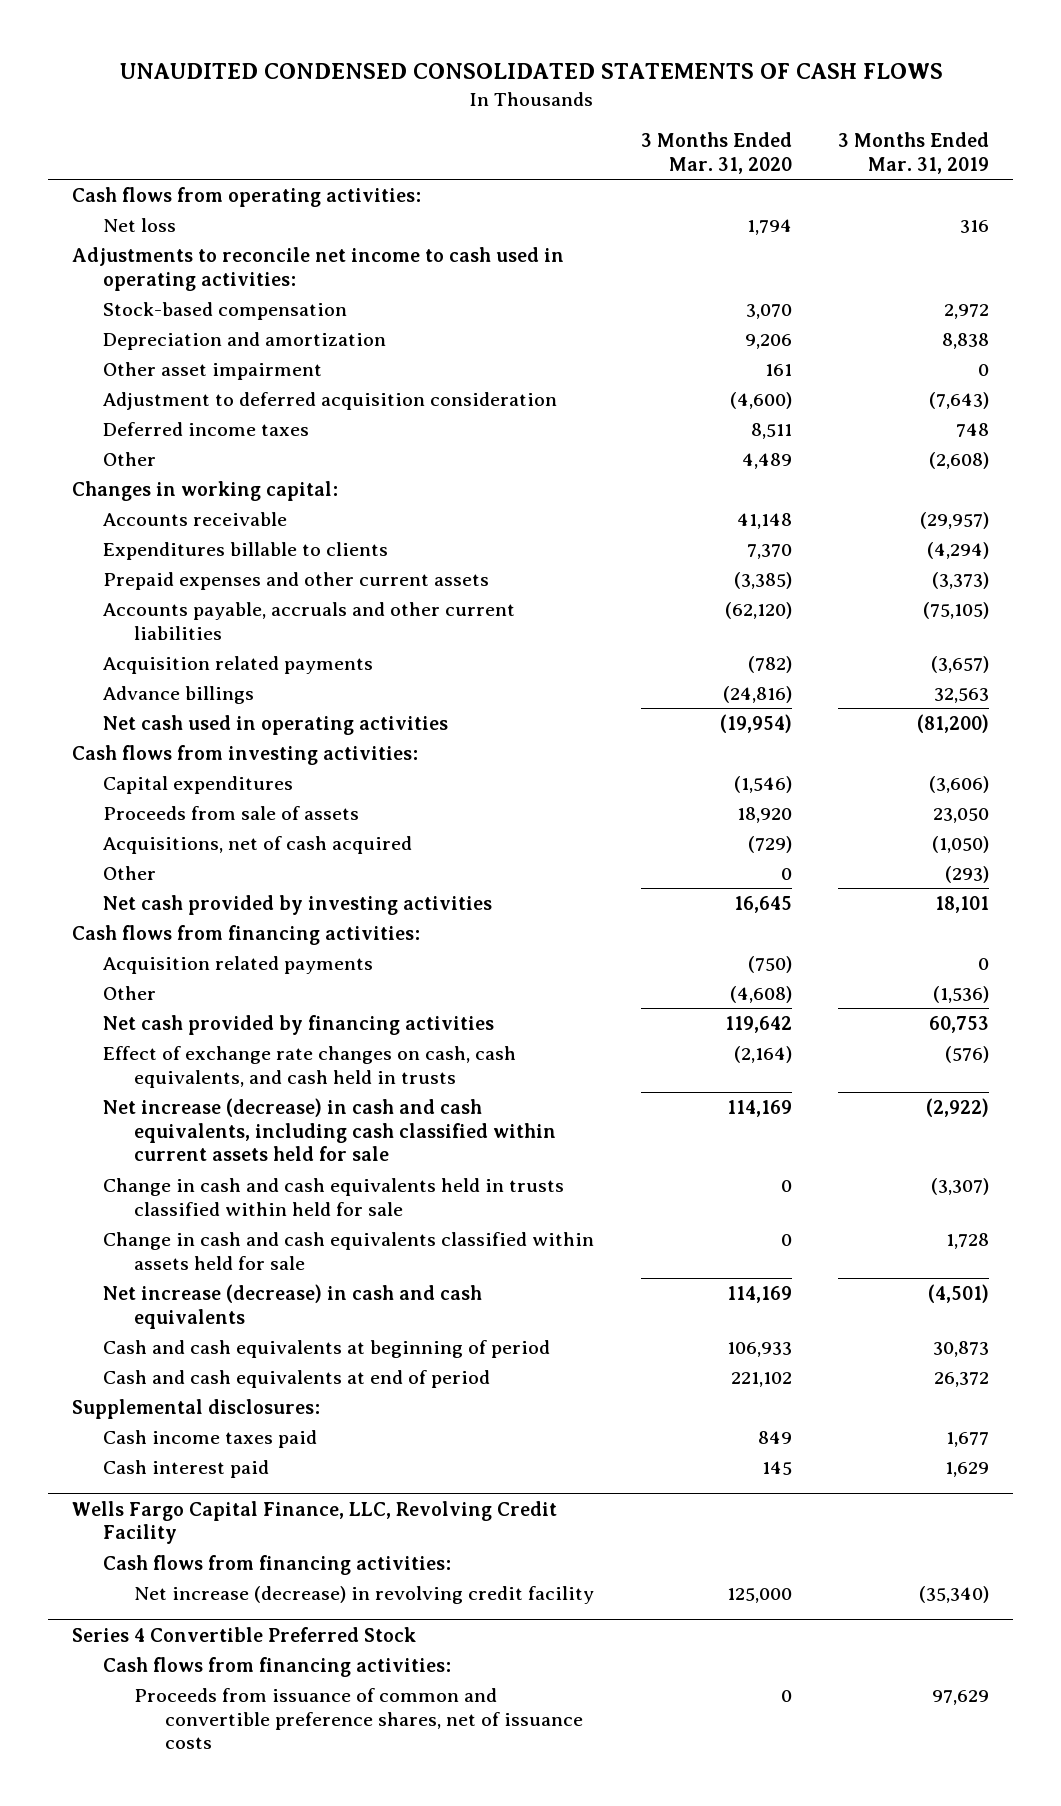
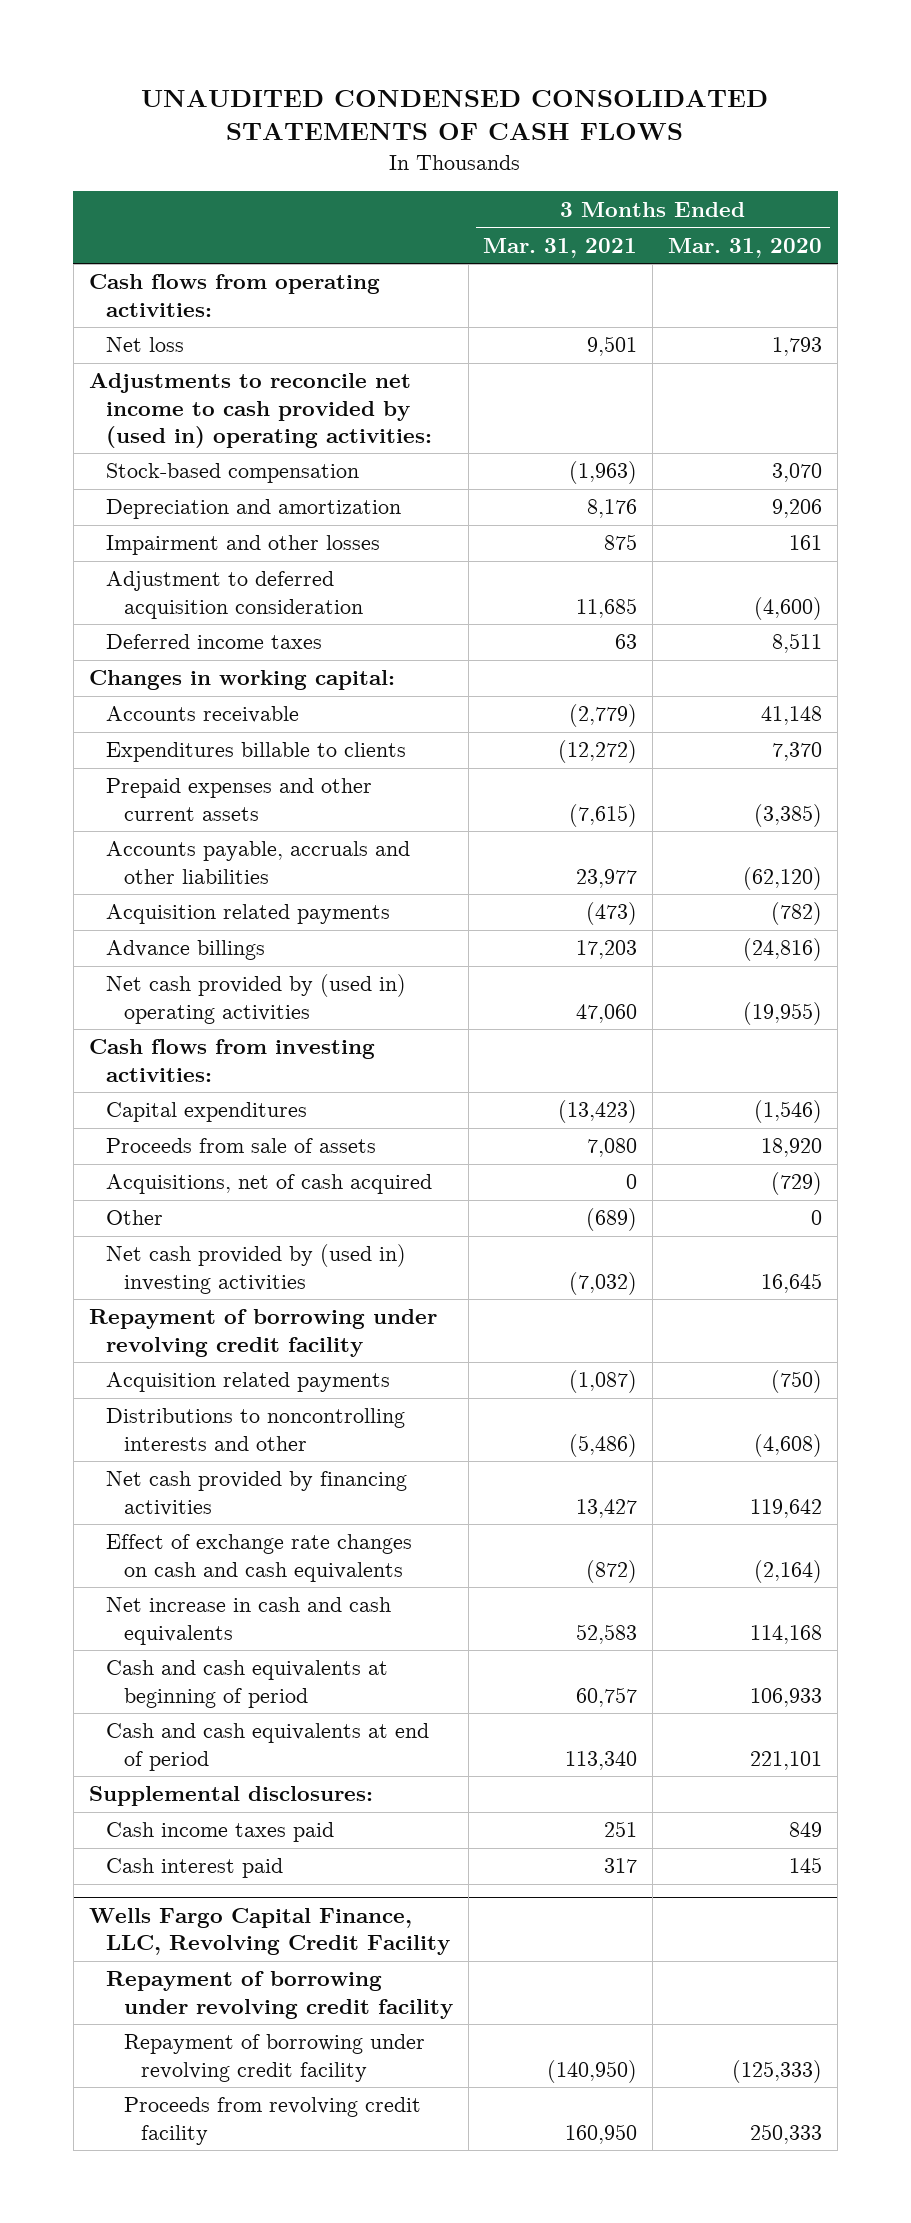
[838,132,990,174] 3 Months Ended Mar. 31, 2019 -> none
none -> [483,237,638,258] Mar. 31, 2021
[746,218,792,235] 1,794 -> [772,337,823,357] 1,793
[71,246,564,291] Adjustments to reconcile net income to cash used in operating activities: -> [88,373,433,448] Adjustments to reconcile net income to cash provided by (used in) operating activities:
[102,361,322,380] Other asset impairment -> [106,535,381,556] Impairment and other losses
[102,451,156,466] Other -> none
[102,601,515,640] Accounts payable, accruals and other current liabilities -> [106,841,411,884] Accounts payable, accruals and other liabilities
[102,714,448,735] Net cash used in operating activities -> [106,974,407,1024] Net cash provided by (used in) operating activities
[719,713,792,733] (19,954) -> [743,1001,823,1025] (19,955)
[102,894,492,915] Net cash provided by investing activities -> [106,1244,407,1294] Net cash provided by (used in) investing activities
[71,924,420,945] Cash flows from financing activities: -> [88,1309,437,1357] Repayment of borrowing under revolving credit facility
[102,985,156,1000] Other -> [106,1408,406,1451] Distributions to noncontrolling interests and other
[102,1097,557,1162] Net increase (decrease) in cash and cash equivalents, including cash classified within current assets held for sale -> none
[102,1177,564,1216] Change in cash and cash equivalents held in trusts classified within held for sale -> none
[102,1231,594,1270] Change in cash and cash equivalents classified within assets held for sale -> none
[102,1045,516,1088] Effect of exchange rate changes on cash, cash equivalents, and cash held in trusts -> [106,1534,413,1582] Effect of exchange rate changes on cash and cash equivalents
[102,1283,482,1329] Net increase (decrease) in cash and cash equivalents -> [106,1597,392,1645] Net increase in cash and cash equivalents
[726,1285,792,1303] 114,169 -> [750,1624,823,1644] 114,168
[730,1371,792,1387] 221,102 -> [750,1750,823,1770] 221,101
[71,1626,416,1642] Series 4 Convertible Preferred Stock -> none
[102,1656,451,1677] Cash flows from financing activities: -> none
[134,1687,584,1750] Proceeds from issuance of common and convertible preference shares, net of issuance costs -> none
[102,1554,451,1575] Cash flows from financing activities: -> [106,1971,453,2019] Repayment of borrowing under revolving credit facility
none -> [123,2034,425,2082] Repayment of borrowing under revolving credit facility
[134,1585,595,1604] Net increase (decrease) in revolving credit facility -> [123,2097,421,2145] Proceeds from revolving credit facility
[726,1587,792,1603] 125,000 -> [750,2123,823,2144] 250,333

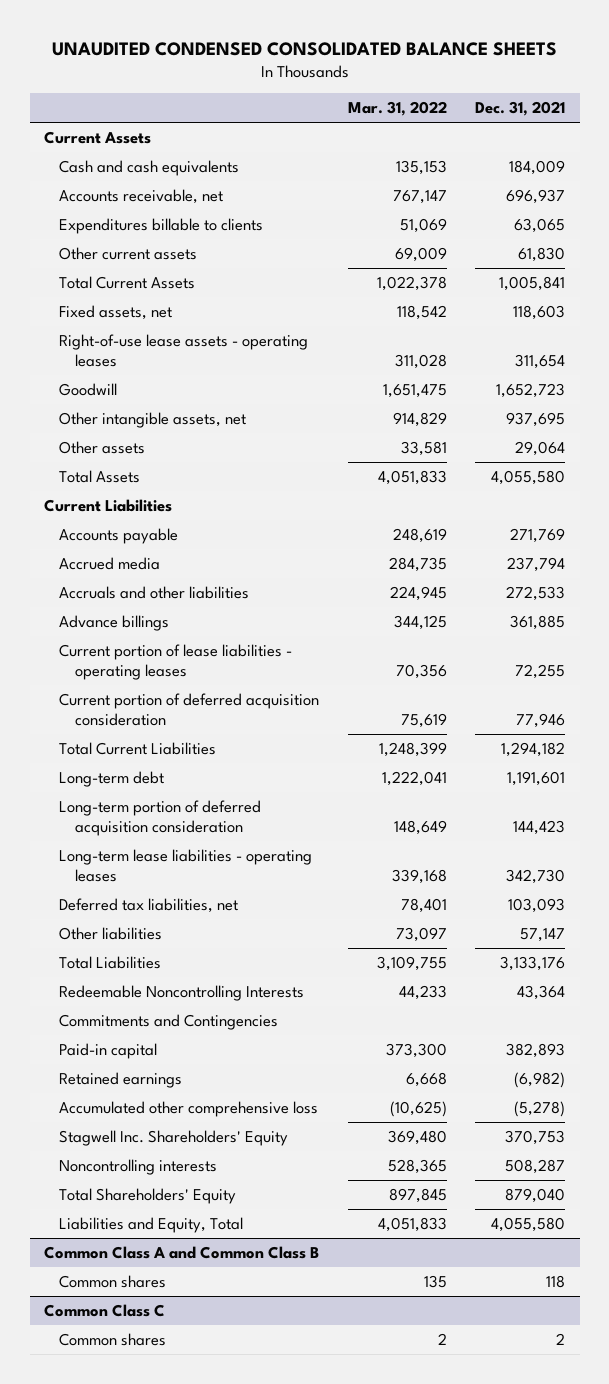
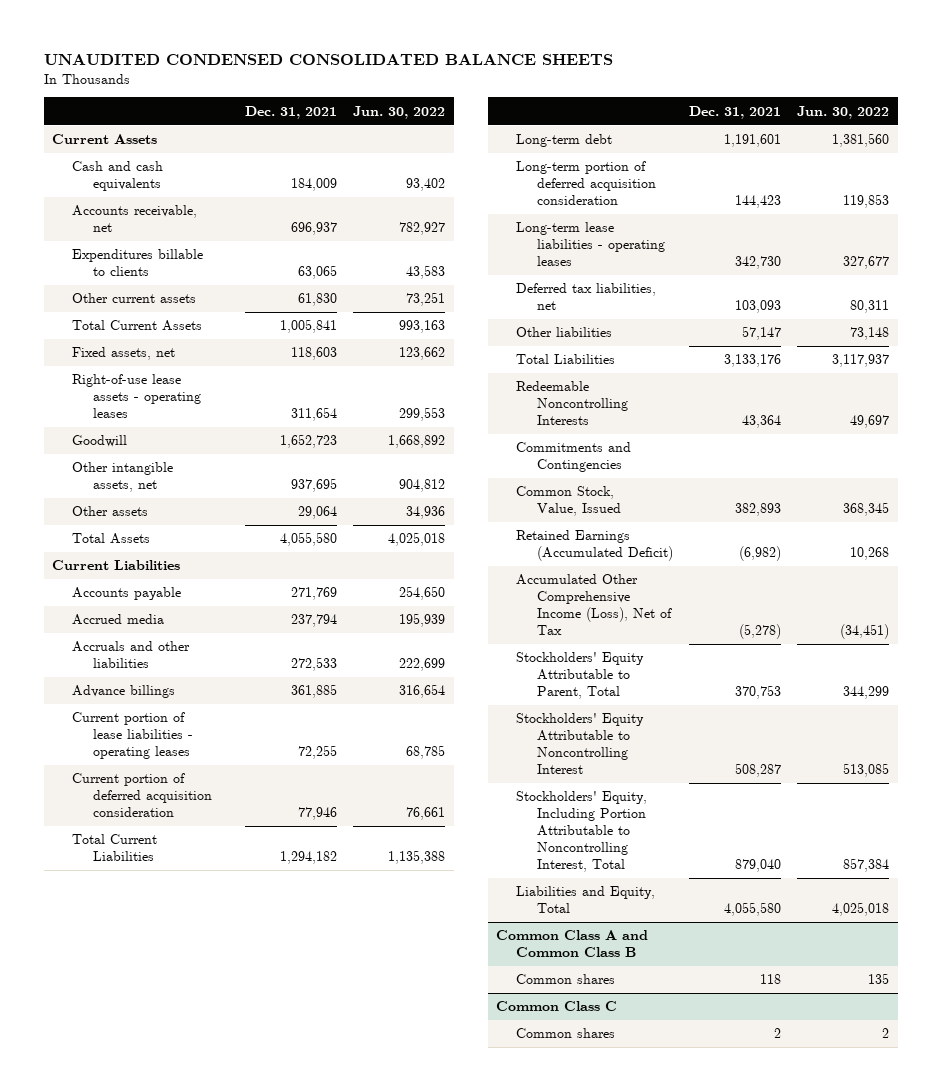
[347,101,447,117] Mar. 31, 2022 -> none
none -> [353,105,446,119] Jun. 30, 2022
[59,1042,158,1059] Paid-in capital -> [516,486,621,517] Common Stock, Value, Issued
[59,1071,183,1088] Retained earnings -> [516,530,673,562] Retained Earnings (Accumulated Deficit)
[59,1100,319,1117] Accumulated other comprehensive loss -> [516,574,672,635] Accumulated Other Comprehensive Income (Loss), Net of Tax
[59,1129,289,1146] Stagwell Inc. Shareholders' Equity -> [516,652,645,700] Stockholders' Equity Attributable to Parent, Total
[59,1158,218,1175] Noncontrolling interests -> [516,713,645,774] Stockholders' Equity Attributable to Noncontrolling Interest
[59,1187,237,1204] Total Shareholders' Equity -> [516,791,648,872] Stockholders' Equity, Including Portion Attributable to Noncontrolling Interest, Total

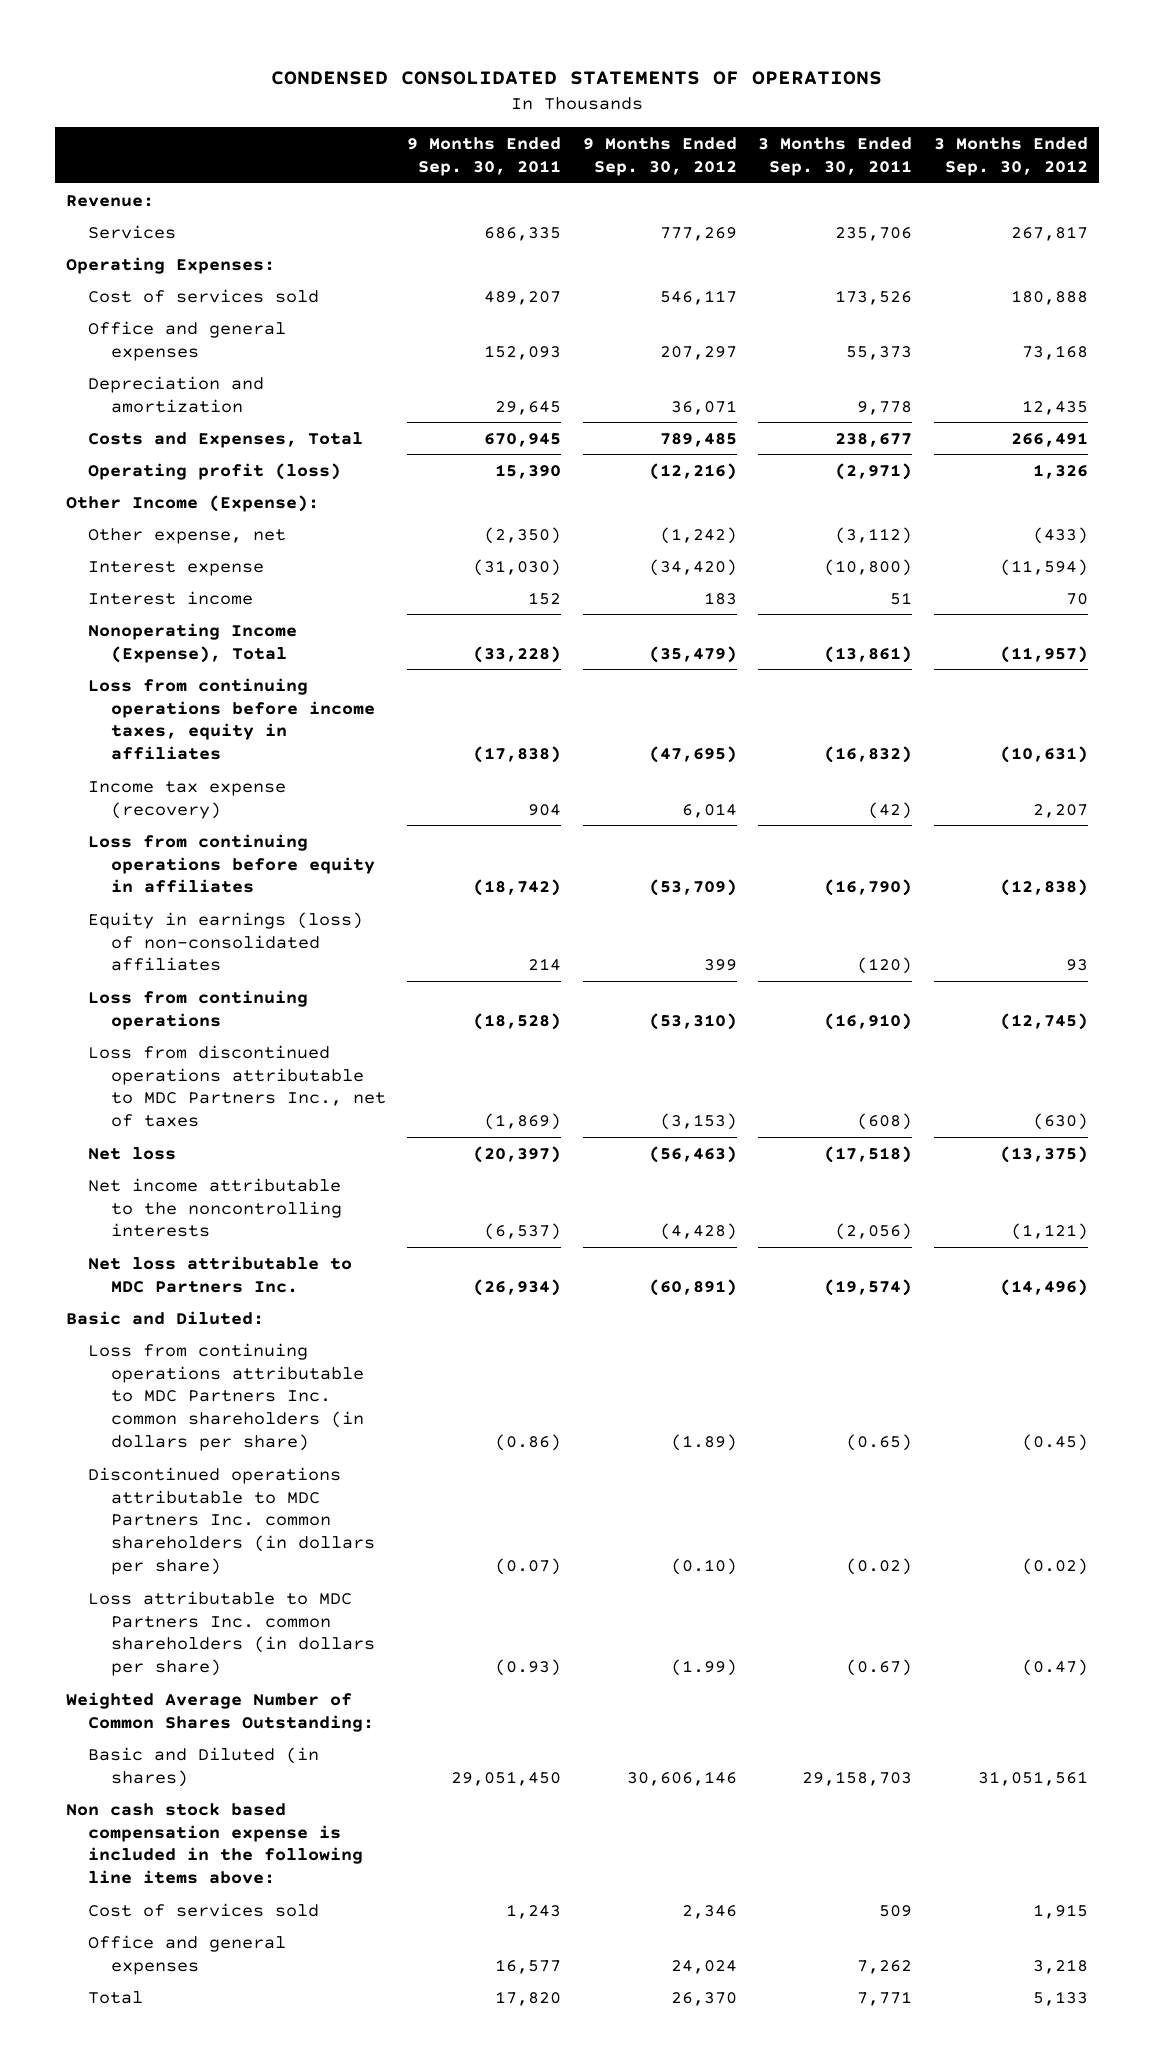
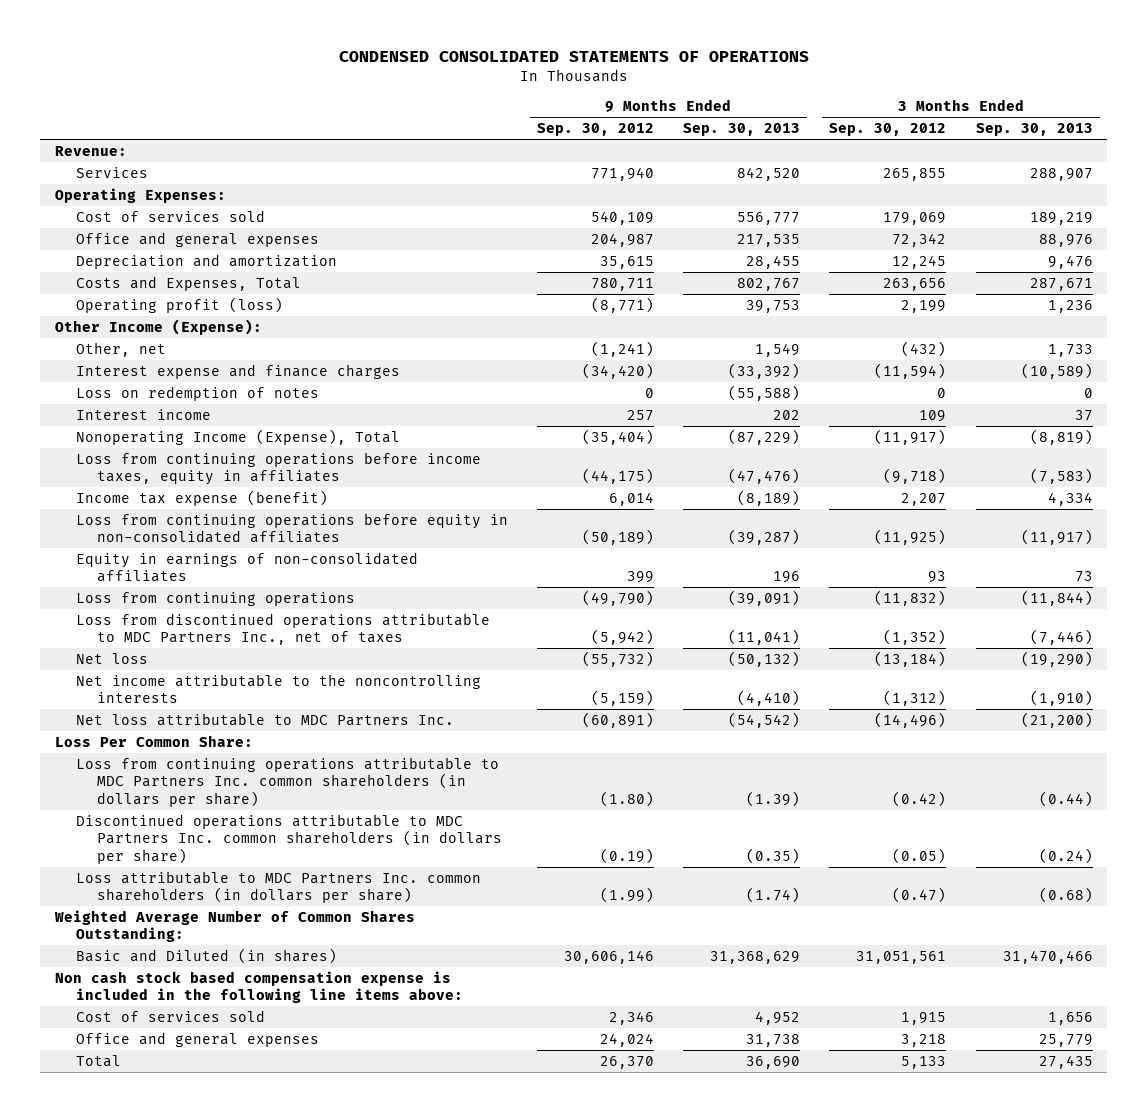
[407,136,562,176] 9 Months Ended Sep. 30, 2011 -> none
[758,136,913,176] 3 Months Ended Sep. 30, 2011 -> none
none -> [683,123,801,137] Sep. 30, 2013
none -> [975,123,1093,137] Sep. 30, 2013
[659,226,737,241] 777,269 -> [590,166,654,181] 771,940
[1010,225,1088,241] 267,817 -> [883,167,947,181] 265,855
[659,289,737,305] 546,117 -> [590,210,654,225] 540,109
[1010,289,1088,305] 180,888 -> [883,211,947,225] 179,069
[659,345,737,360] 207,297 -> [590,232,654,247] 204,987
[1021,344,1088,360] 73,168 -> [892,232,947,247] 72,342
[670,399,737,415] 36,071 -> [599,255,654,269] 35,615
[1021,399,1088,415] 12,435 -> [892,254,947,269] 12,245
[659,432,737,447] 789,485 -> [590,277,654,291] 780,711
[1010,431,1088,447] 266,491 -> [883,277,947,291] 263,656
[648,462,737,480] (12,216) -> [590,296,654,313] (8,771)
[1032,463,1088,479] 1,326 -> [901,299,947,313] 2,199
[88,527,287,544] Other expense, net -> [75,341,166,357] Other, net
[659,526,737,544] (1,242) -> [590,340,654,357] (1,241)
[1032,526,1088,544] (433) -> [901,340,947,357] (432)
[88,560,265,576] Interest expense -> [75,363,400,379] Interest expense and finance charges
none -> [75,385,319,401] Loss on redemption of notes
[703,591,737,605] 183 -> [626,409,654,421] 257
[1065,592,1088,605] 70 -> [919,409,947,422] 109
[648,645,737,663] (35,479) -> [581,428,654,445] (35,404)
[999,645,1088,663] (11,957) -> [874,428,947,445] (11,917)
[648,746,737,764] (47,695) -> [581,468,654,485] (44,175)
[999,746,1088,764] (10,631) -> [883,468,947,485] (9,718)
[88,780,287,819] Income tax expense (recovery) -> [75,489,328,506] Income tax expense (benefit)
[88,833,375,894] Loss from continuing operations before equity in affiliates -> [75,512,508,544] Loss from continuing operations before equity in non-consolidated affiliates
[648,879,737,897] (53,709) -> [581,529,654,546] (50,189)
[999,879,1088,897] (12,838) -> [874,529,947,546] (11,925)
[88,911,364,972] Equity in earnings (loss) of non-consolidated affiliates -> [75,551,418,583] Equity in earnings of non-consolidated affiliates
[648,1012,737,1030] (53,310) -> [581,589,654,606] (49,790)
[999,1012,1088,1030] (12,745) -> [874,589,947,606] (11,832)
[659,1113,737,1131] (3,153) -> [590,629,654,646] (5,942)
[1032,1113,1088,1131] (630) -> [883,629,947,646] (1,352)
[648,1145,737,1163] (56,463) -> [581,650,654,667] (55,732)
[999,1145,1088,1163] (13,375) -> [874,650,947,667] (13,184)
[659,1223,737,1241] (4,428) -> [590,690,654,707] (5,159)
[1010,1223,1088,1241] (1,121) -> [883,690,947,707] (1,312)
[65,1310,264,1325] Basic and Diluted: -> none
none -> [54,734,253,747] Loss Per Common Share:
[670,1434,737,1452] (1.89) -> [599,790,654,807] (1.80)
[1021,1434,1088,1452] (0.45) -> [892,790,947,807] (0.42)
[670,1558,737,1576] (0.10) -> [599,847,654,864] (0.19)
[1021,1558,1088,1576] (0.02) -> [892,847,947,864] (0.05)

